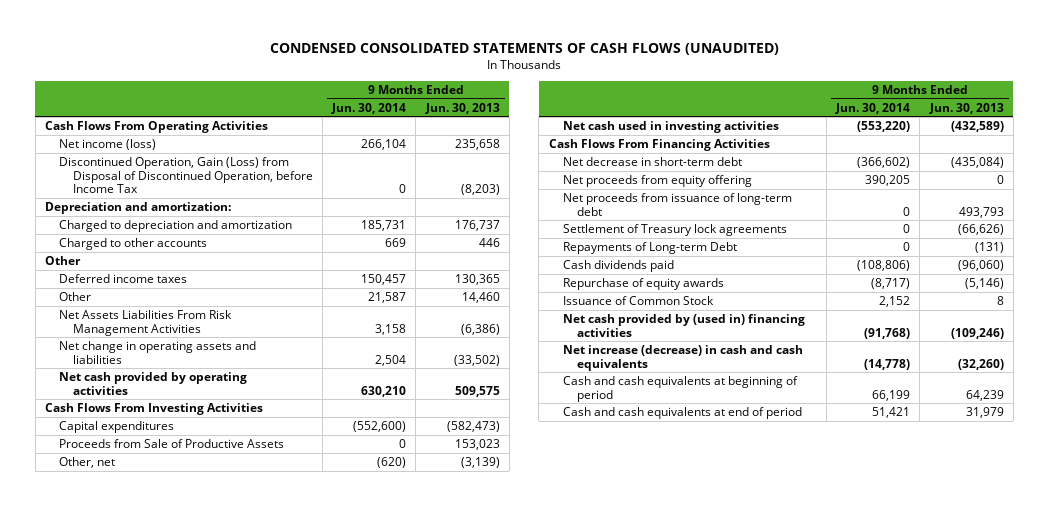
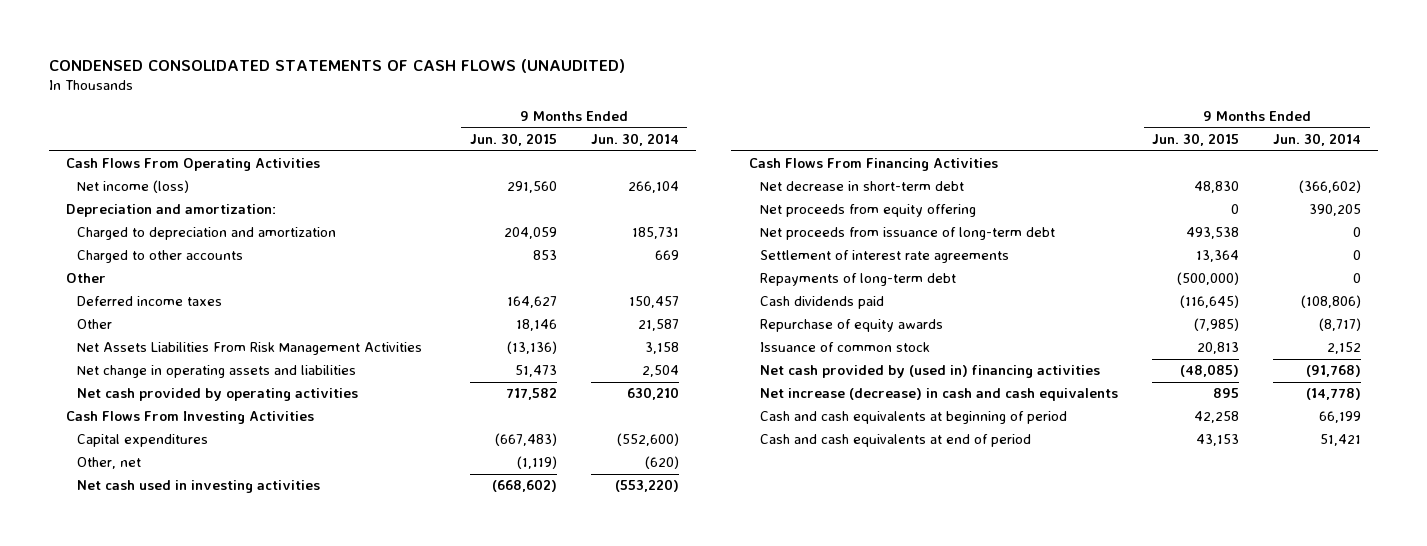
[424,102,500,114] Jun. 30, 2013 -> none
none -> [469,133,557,147] Jun. 30, 2015
[58,156,313,194] Discontinued Operation, Gain (Loss) from Disposal of Discontinued Operation, before Income Tax -> none
[58,438,284,448] Proceeds from Sale of Productive Assets -> none
[562,223,787,236] Settlement of Treasury lock agreements -> [760,250,1010,264] Settlement of interest rate agreements
[562,241,737,254] Repayments of Long-term Debt -> [760,273,957,287] Repayments of long-term debt
[562,295,714,305] Issuance of Common Stock -> [760,342,931,353] Issuance of common stock

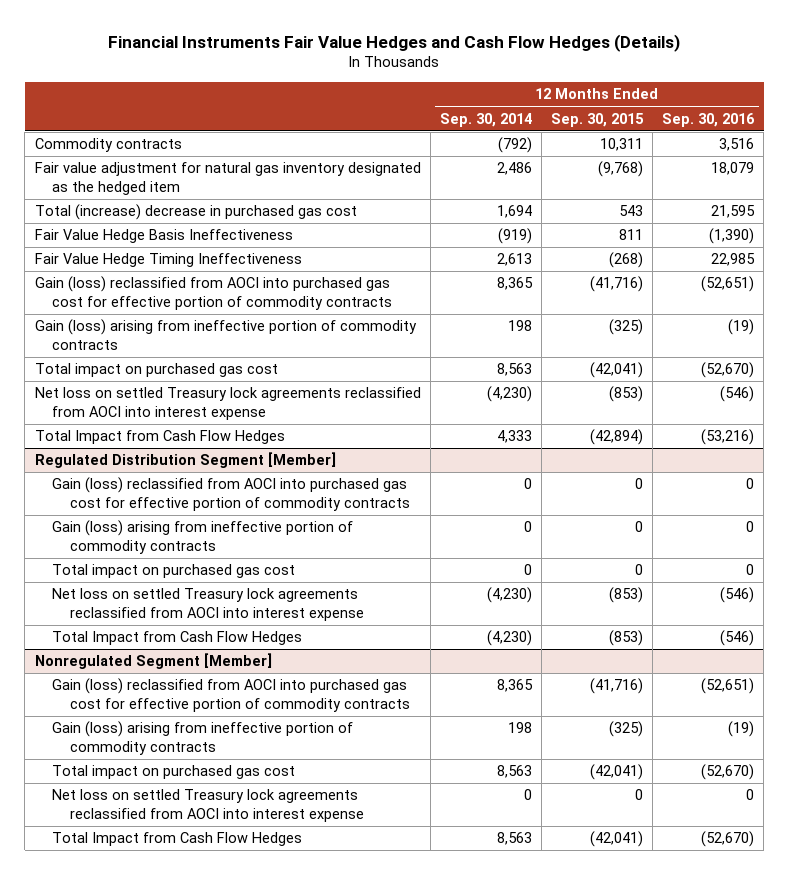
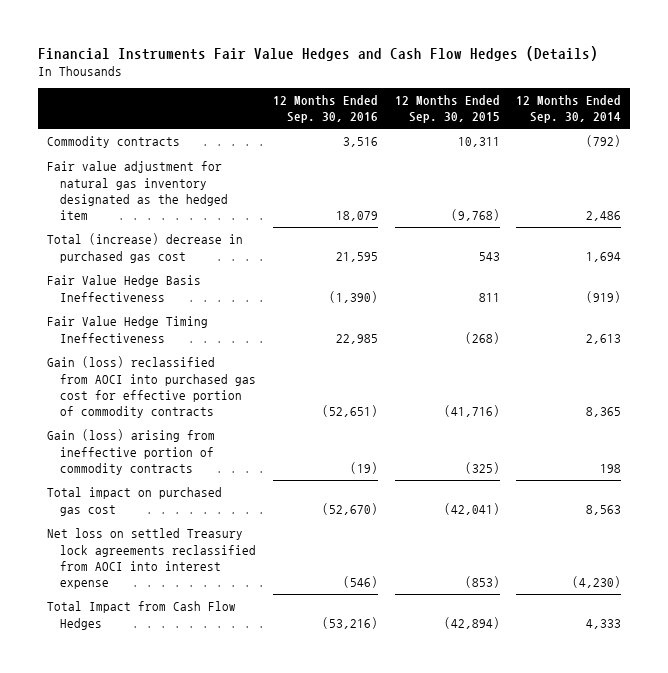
[34,452,336,469] Regulated Distribution Segment [Member] -> none
[52,477,411,512] Gain (loss) reclassified from AOCI into purchased gas cost for effective portion of commodity contracts -> none
[52,520,354,555] Gain (loss) arising from ineffective portion of commodity contracts -> none
[52,564,296,579] Total impact on purchased gas cost -> none
[52,588,365,622] Net loss on settled Treasury lock agreements reclassified from AOCI into interest expense -> none
[52,631,303,646] Total Impact from Cash Flow Hedges -> none
[34,653,272,670] Nonregulated Segment [Member] -> none
[52,678,411,713] Gain (loss) reclassified from AOCI into purchased gas cost for effective portion of commodity contracts -> none
[52,721,354,756] Gain (loss) arising from ineffective portion of commodity contracts -> none
[52,765,296,780] Total impact on purchased gas cost -> none
[52,789,365,823] Net loss on settled Treasury lock agreements reclassified from AOCI into interest expense -> none
[52,832,303,847] Total Impact from Cash Flow Hedges -> none

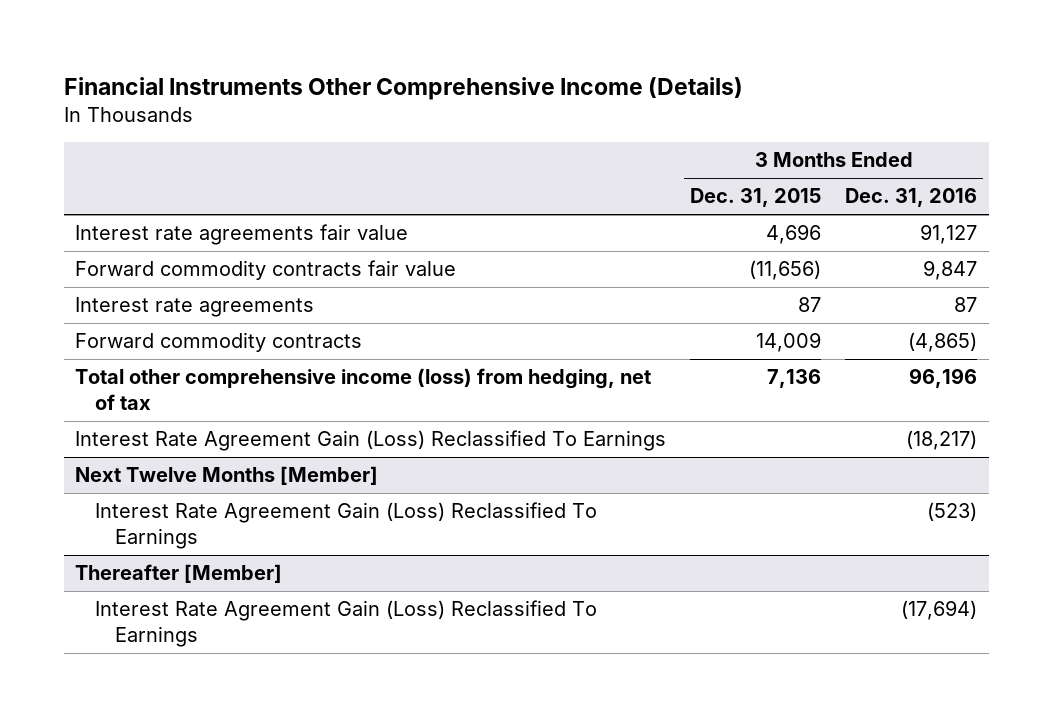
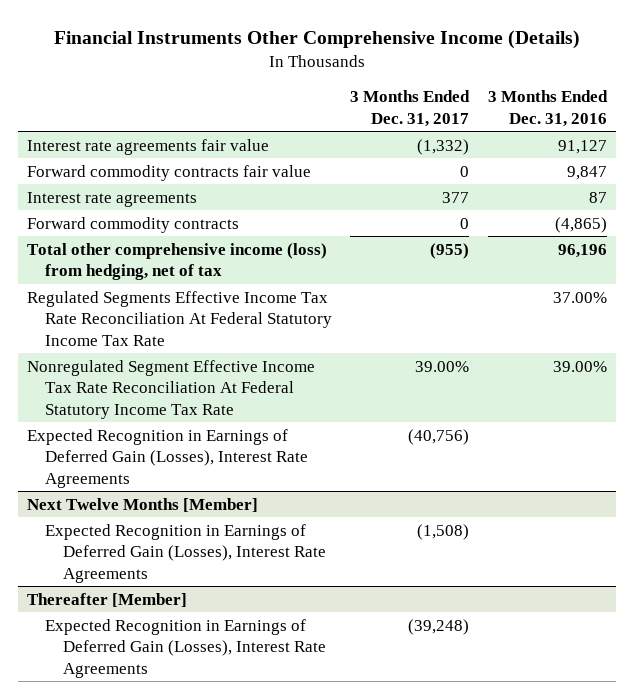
[690,188,822,208] Dec. 31, 2015 -> none
none -> [350,89,471,127] 3 Months Ended Dec. 31, 2017
[75,430,667,452] Interest Rate Agreement Gain (Loss) Reclassified To Earnings -> none
none -> [26,290,332,346] Regulated Segments Effective Income Tax Rate Reconciliation At Federal Statutory Income Tax Rate
none -> [26,359,315,419] Nonregulated Segment Effective Income Tax Rate Reconciliation At Federal Statutory Income Tax Rate
none -> [26,428,308,488] Expected Recognition in Earnings of Deferred Gain (Losses), Interest Rate Agreements
[95,502,598,550] Interest Rate Agreement Gain (Loss) Reclassified To Earnings -> none
none -> [44,523,326,583] Expected Recognition in Earnings of Deferred Gain (Losses), Interest Rate Agreements
[95,600,598,648] Interest Rate Agreement Gain (Loss) Reclassified To Earnings -> none
none -> [44,618,326,678] Expected Recognition in Earnings of Deferred Gain (Losses), Interest Rate Agreements

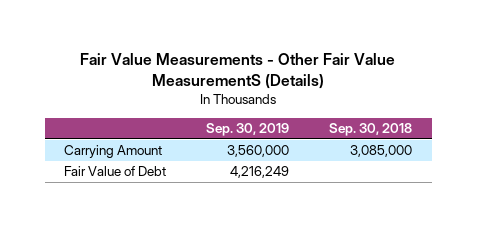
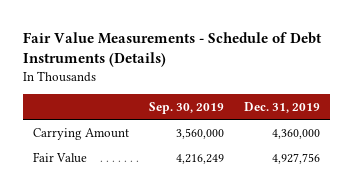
[80,53,396,90] Fair Value Measurements - Other Fair Value MeasurementS (Details) -> [22,32,322,68] Fair Value Measurements - Schedule of Debt Instruments (Details)
[329,123,413,137] Sep. 30, 2018 -> none
none -> [244,101,321,113] Dec. 31, 2019
[64,166,167,177] Fair Value of Debt -> [32,151,87,163] Fair Value

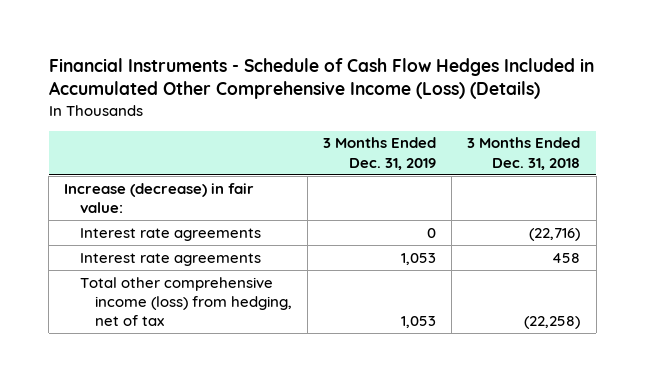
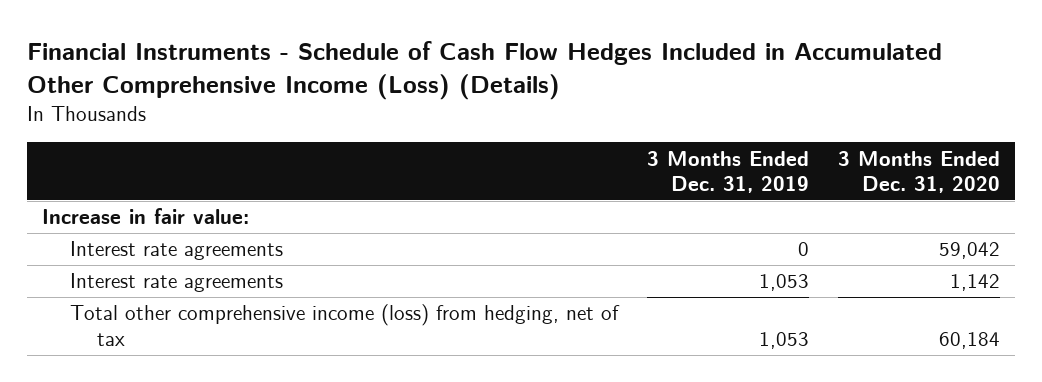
[467,137,581,170] 3 Months Ended Dec. 31, 2018 -> none
none -> [838,150,1001,194] 3 Months Ended Dec. 31, 2020
[64,182,255,214] Increase (decrease) in fair value: -> [41,208,249,225] Increase in fair value:

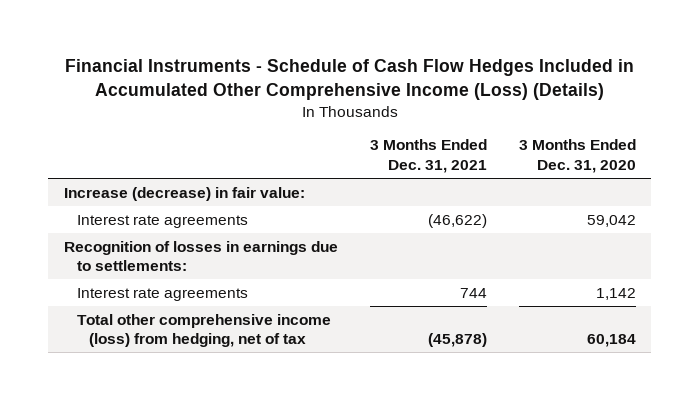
[646,150,809,194] 3 Months Ended Dec. 31, 2019 -> none
none -> [369,139,487,174] 3 Months Ended Dec. 31, 2021
[41,208,249,225] Increase in fair value: -> [64,186,306,201] Increase (decrease) in fair value:
none -> [64,240,339,272] Recognition of losses in earnings due to settlements:

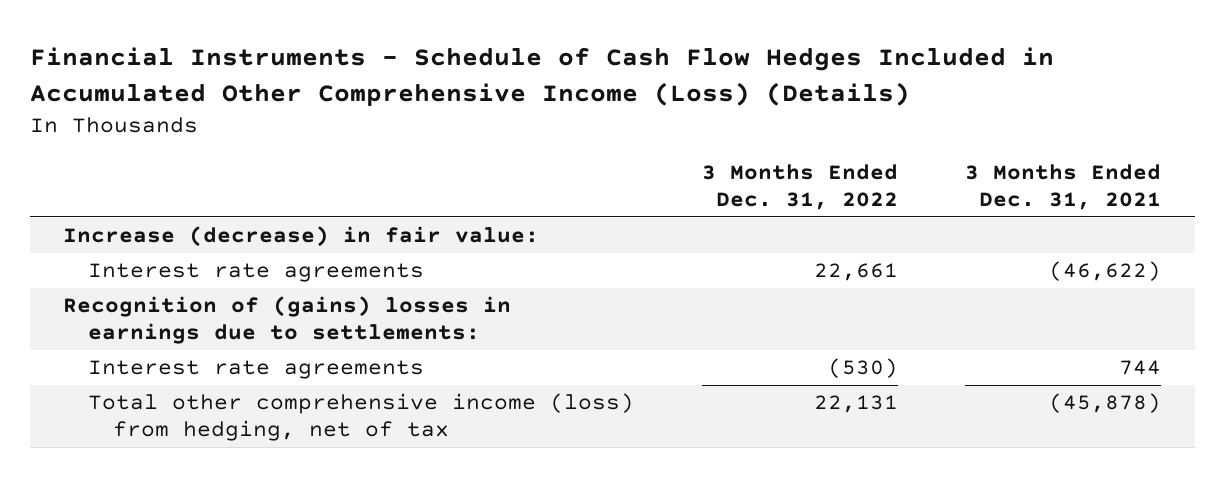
[518,139,636,174] 3 Months Ended Dec. 31, 2020 -> none
none -> [701,164,898,210] 3 Months Ended Dec. 31, 2022
[64,240,339,272] Recognition of losses in earnings due to settlements: -> [63,296,512,344] Recognition of (gains) losses in earnings due to settlements:

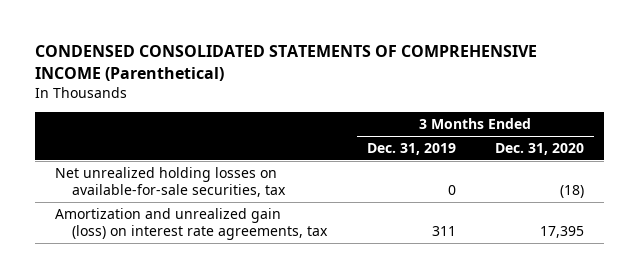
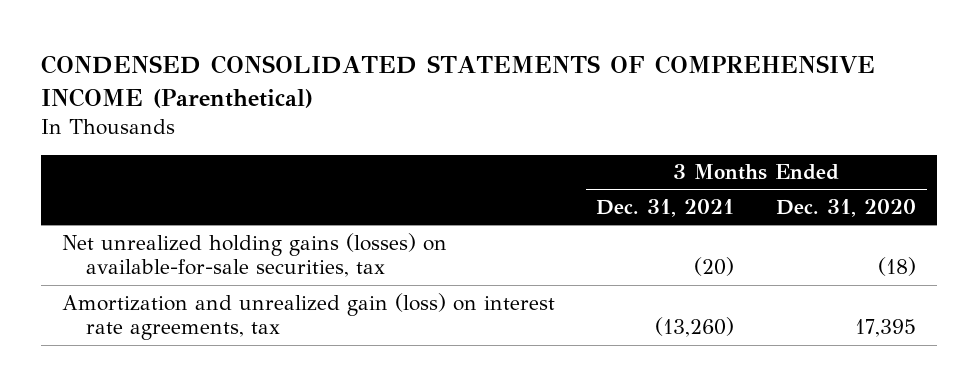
[366,143,456,156] Dec. 31, 2019 -> none
none -> [596,199,735,218] Dec. 31, 2021
[55,166,287,198] Net unrealized holding losses on available-for-sale securities, tax -> [61,232,447,278] Net unrealized holding gains (losses) on available-for-sale securities, tax

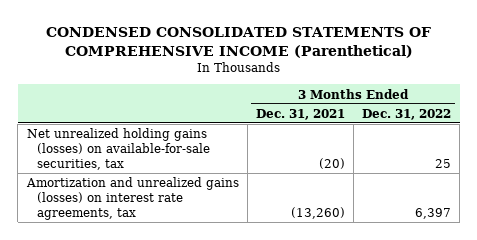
[776,199,917,218] Dec. 31, 2020 -> none
none -> [361,108,451,120] Dec. 31, 2022
[61,292,555,341] Amortization and unrealized gain (loss) on interest rate agreements, tax -> [25,177,239,220] Amortization and unrealized gains (losses) on interest rate agreements, tax

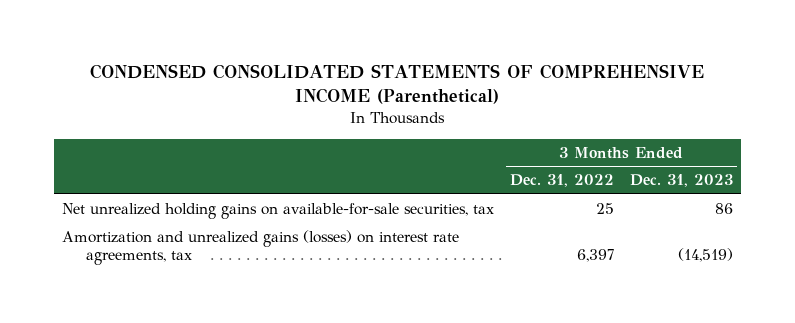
[255,108,345,120] Dec. 31, 2021 -> none
none -> [629,174,733,188] Dec. 31, 2023
[26,128,210,170] Net unrealized holding gains (losses) on available-for-sale securities, tax -> [61,203,494,220] Net unrealized holding gains on available-for-sale securities, tax

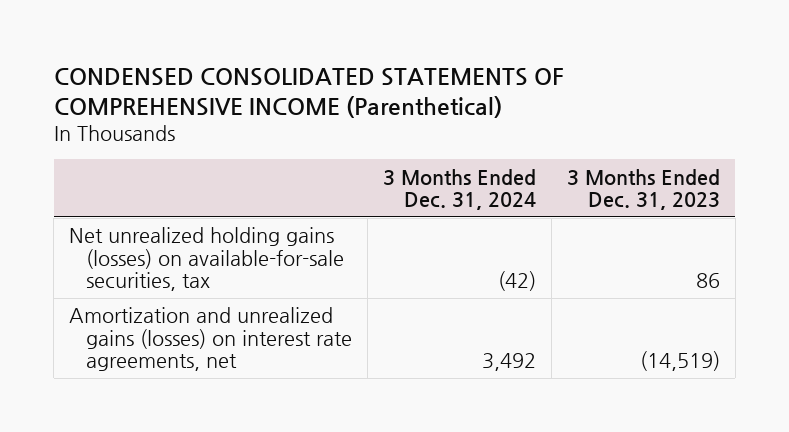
[509,174,614,188] Dec. 31, 2022 -> none
none -> [382,168,536,211] 3 Months Ended Dec. 31, 2024
[61,203,494,220] Net unrealized holding gains on available-for-sale securities, tax -> [69,227,344,291] Net unrealized holding gains (losses) on available-for-sale securities, tax
[61,230,459,266] Amortization and unrealized gains (losses) on interest rate agreements, tax -> [69,307,352,371] Amortization and unrealized gains (losses) on interest rate agreements, net

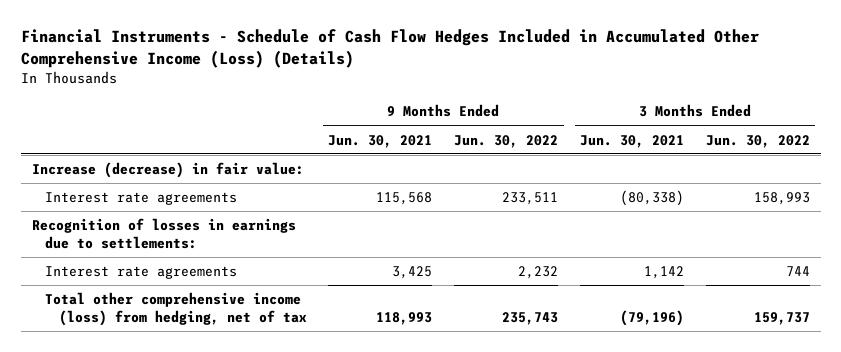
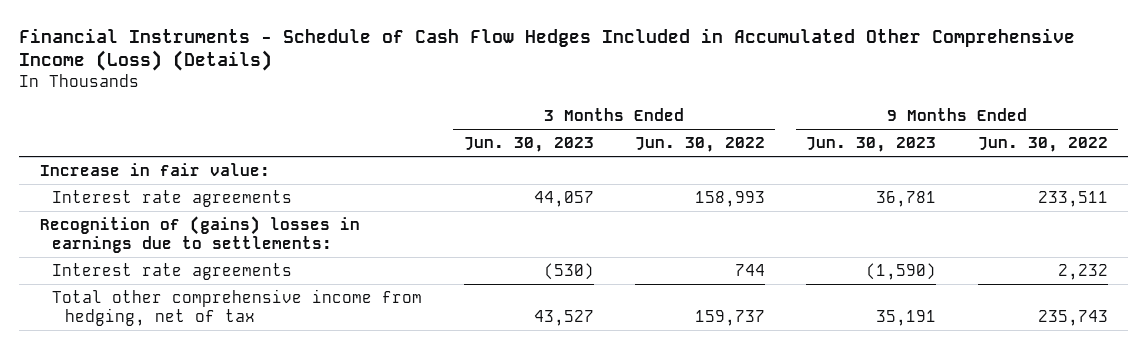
[328,134,433,148] Jun. 30, 2021 -> none
[580,134,685,148] Jun. 30, 2021 -> none
none -> [463,137,594,153] Jun. 30, 2023
none -> [806,137,937,153] Jun. 30, 2023
[31,162,304,179] Increase (decrease) in fair value: -> [39,162,270,176] Increase in fair value:
[31,218,296,250] Recognition of losses in earnings due to settlements: -> [39,215,360,254] Recognition of (gains) losses in earnings due to settlements:
[45,292,307,327] Total other comprehensive income (loss) from hedging, net of tax -> [52,288,423,327] Total other comprehensive income from hedging, net of tax

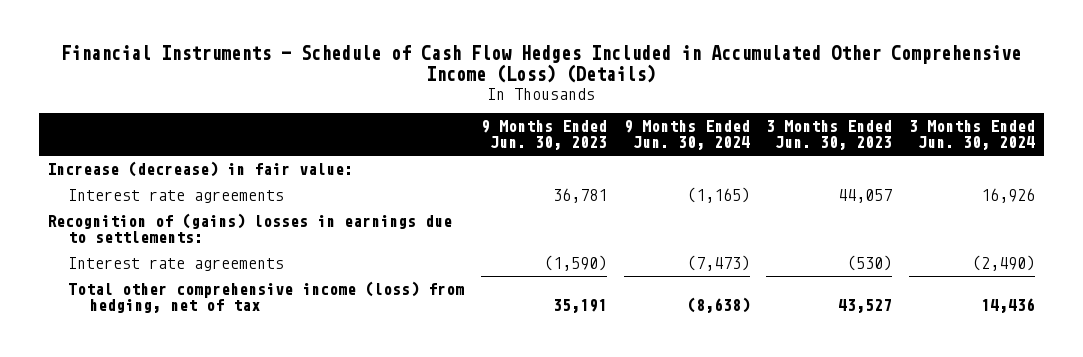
[634,137,765,153] Jun. 30, 2022 -> none
[977,137,1108,153] Jun. 30, 2022 -> none
none -> [623,120,750,151] 9 Months Ended Jun. 30, 2024
none -> [909,120,1036,151] 3 Months Ended Jun. 30, 2024
[39,162,270,176] Increase in fair value: -> [47,161,354,178] Increase (decrease) in fair value:
[52,288,423,327] Total other comprehensive income from hedging, net of tax -> [67,281,464,314] Total other comprehensive income (loss) from hedging, net of tax

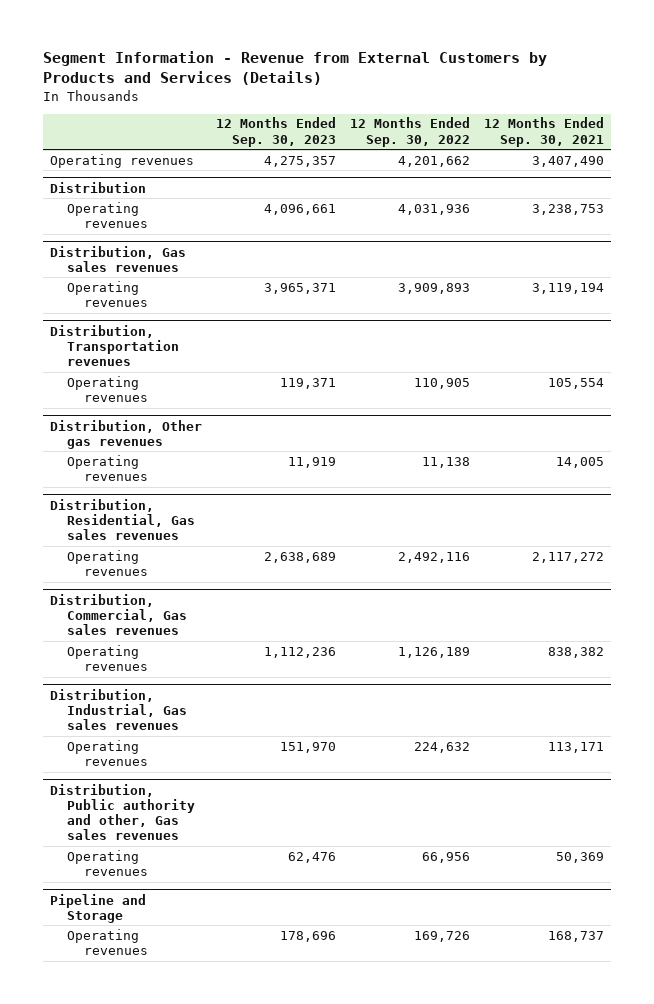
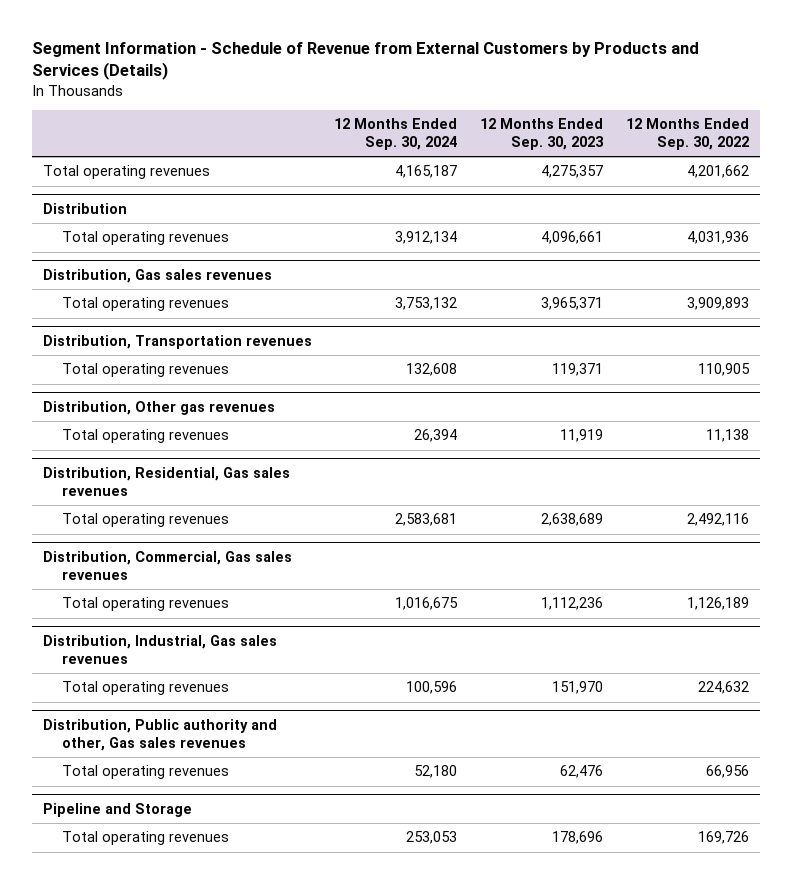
[43,51,548,86] Segment Information - Revenue from External Customers by Products and Services (Details) -> [31,41,699,81] Segment Information - Schedule of Revenue from External Customers by Products and Services (Details)
[483,117,604,147] 12 Months Ended Sep. 30, 2021 -> none
none -> [334,118,458,150] 12 Months Ended Sep. 30, 2024
[50,153,195,168] Operating revenues -> [42,165,210,180] Total operating revenues
[67,201,149,229] Operating revenues -> [62,231,230,246] Total operating revenues
[67,280,149,308] Operating revenues -> [62,297,230,312] Total operating revenues
[67,375,149,403] Operating revenues -> [62,363,230,378] Total operating revenues
[67,454,149,482] Operating revenues -> [62,429,230,444] Total operating revenues
[67,549,149,577] Operating revenues -> [62,513,230,528] Total operating revenues
[67,644,149,672] Operating revenues -> [62,597,230,612] Total operating revenues
[67,739,149,767] Operating revenues -> [62,681,230,696] Total operating revenues
[67,849,149,877] Operating revenues -> [62,765,230,780] Total operating revenues
[67,928,149,956] Operating revenues -> [62,831,230,846] Total operating revenues

